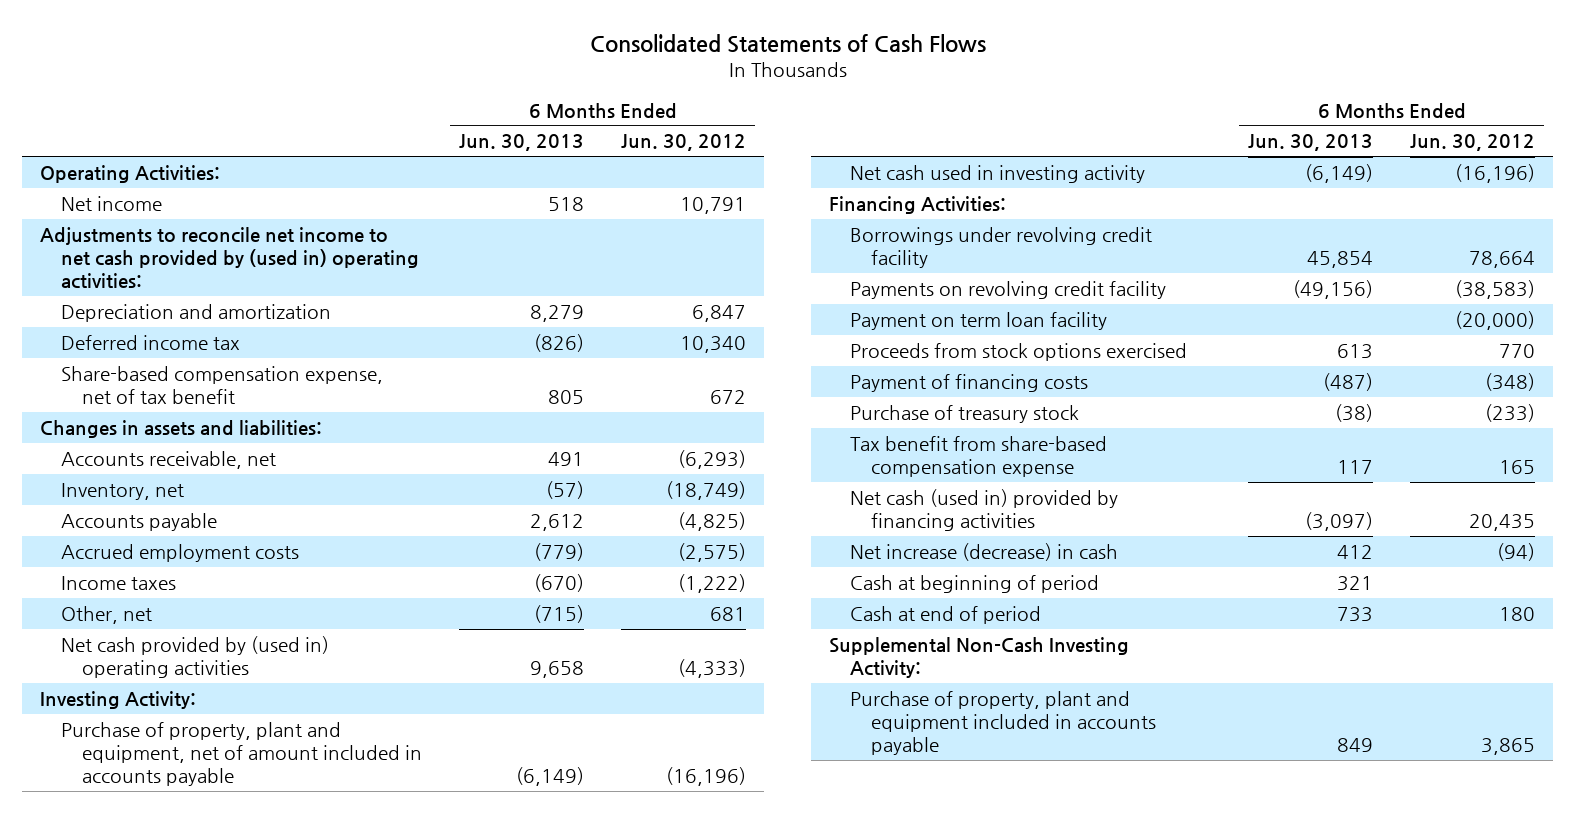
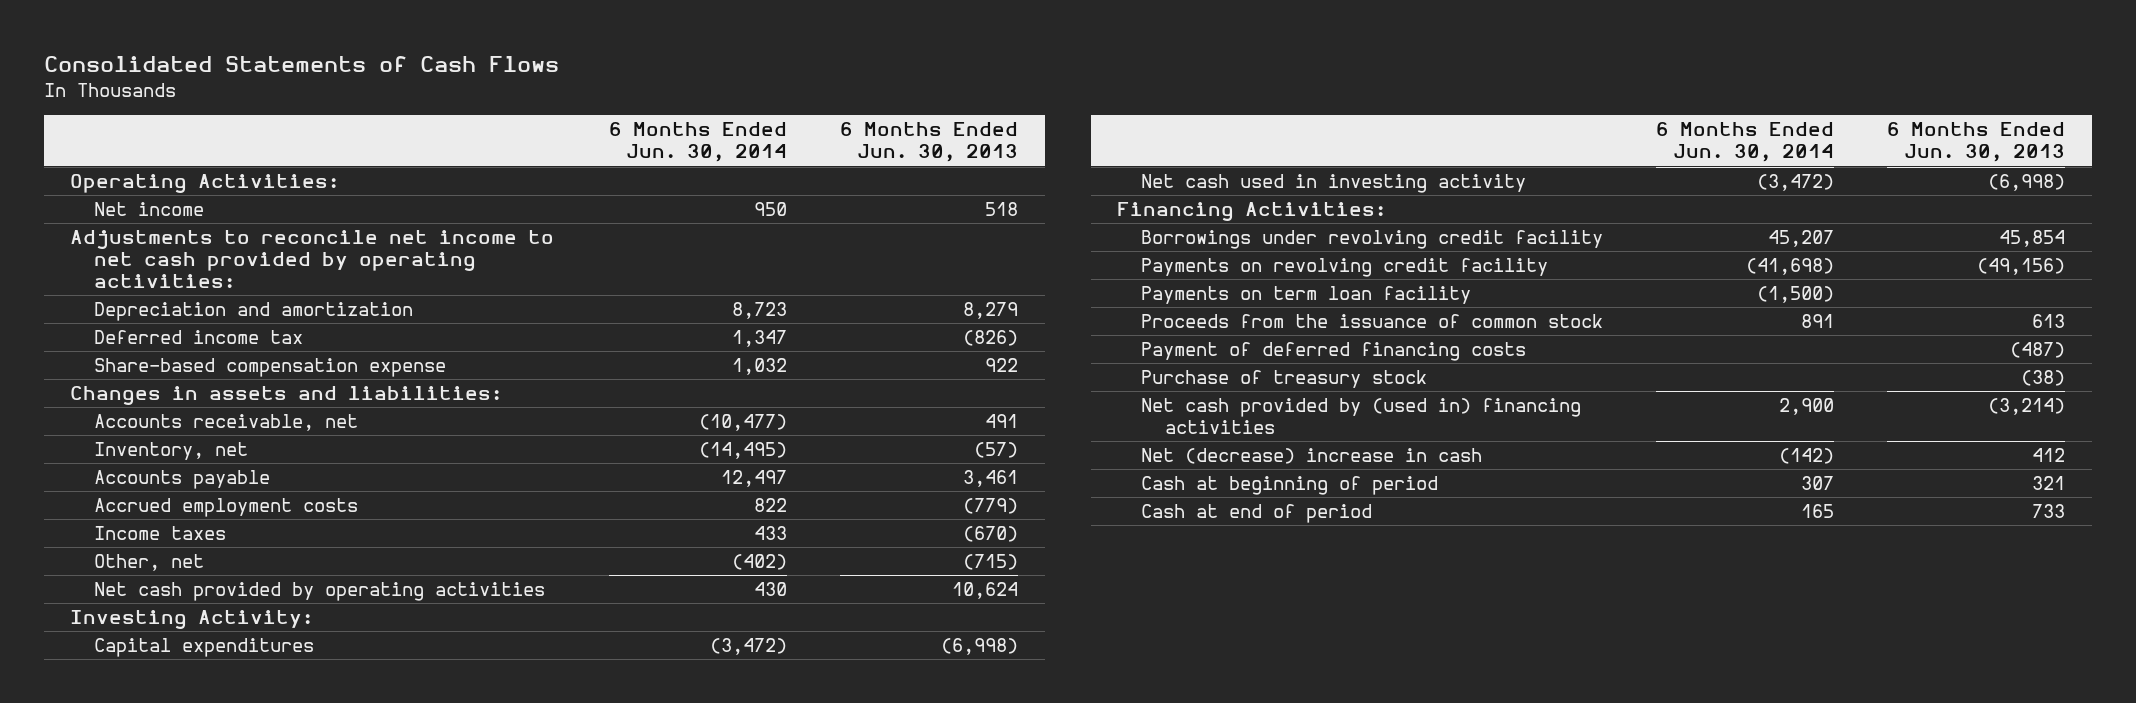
[620,134,746,152] Jun. 30, 2012 -> none
none -> [609,122,788,163] 6 Months Ended Jun. 30, 2014
[40,226,420,290] Adjustments to reconcile net income to net cash provided by (used in) operating activities: -> [70,230,555,289] Adjustments to reconcile net income to net cash provided by operating activities:
[61,365,384,405] Share-based compensation expense, net of tax benefit -> [94,358,447,378] Share-based compensation expense
[548,390,585,405] 805 -> [985,358,1019,373] 922
[530,513,585,531] 2,612 -> [963,470,1019,488] 3,461
[61,635,330,679] Net cash provided by (used in) operating activities -> [94,582,546,602] Net cash provided by operating activities
[530,661,585,679] 9,658 -> [952,582,1019,600] 10,624
[61,721,423,787] Purchase of property, plant and equipment, net of amount included in accounts payable -> none
none -> [94,638,315,658] Capital expenditures
[1305,163,1374,183] (6,149) -> [1988,174,2066,192] (6,998)
[850,311,1108,330] Payment on term loan facility -> [1141,286,1472,305] Payments on term loan facility
[850,342,1188,361] Proceeds from stock options exercised -> [1141,314,1604,329] Proceeds from the issuance of common stock
[850,373,1089,392] Payment of financing costs -> [1141,342,1527,362] Payment of deferred financing costs
[850,435,1108,478] Tax benefit from share-based compensation expense -> none
[850,488,1119,532] Net cash (used in) provided by financing activities -> [1141,398,1582,435] Net cash provided by (used in) financing activities
[1305,512,1374,532] (3,097) -> [1988,398,2066,416] (3,214)
[850,542,1119,561] Net increase (decrease) in cash -> [1141,448,1483,465] Net (decrease) increase in cash
[829,636,1130,679] Supplemental Non-Cash Investing Activity: -> none
[850,690,1157,756] Purchase of property, plant and equipment included in accounts payable -> none

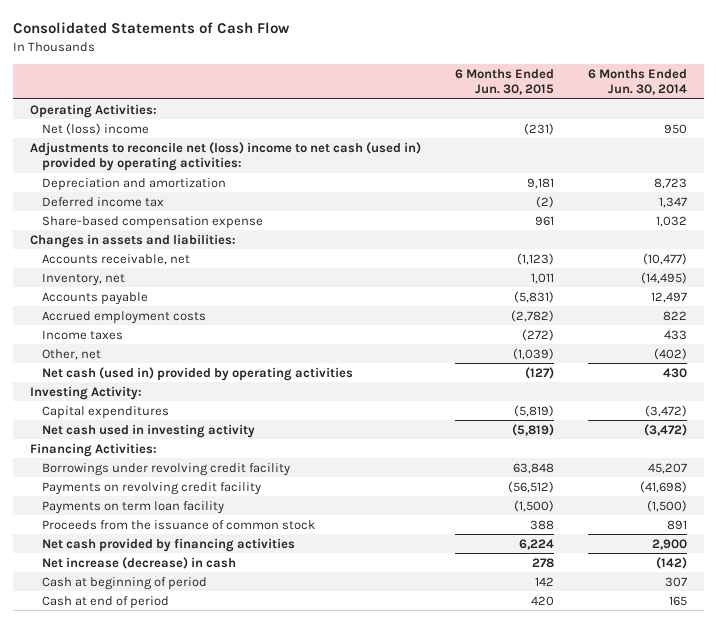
[43,56,559,73] Consolidated Statements of Cash Flows -> [12,22,290,35] Consolidated Statements of Cash Flow
[840,122,1019,163] 6 Months Ended Jun. 30, 2013 -> none
none -> [454,68,554,96] 6 Months Ended Jun. 30, 2015
[94,202,205,217] Net income -> [41,122,149,135] Net (loss) income
[70,230,555,289] Adjustments to reconcile net income to net cash provided by operating activities: -> [29,141,421,172] Adjustments to reconcile net (loss) income to net cash (used in) provided by operating activities:
[94,582,546,602] Net cash provided by operating activities -> [41,366,353,381] Net cash (used in) provided by operating activities
[1141,342,1527,362] Payment of deferred financing costs -> none
[1141,370,1428,389] Purchase of treasury stock -> none
[1141,398,1582,435] Net cash provided by (used in) financing activities -> [41,537,295,552] Net cash provided by financing activities
[1141,448,1483,465] Net (decrease) increase in cash -> [41,556,236,569] Net increase (decrease) in cash

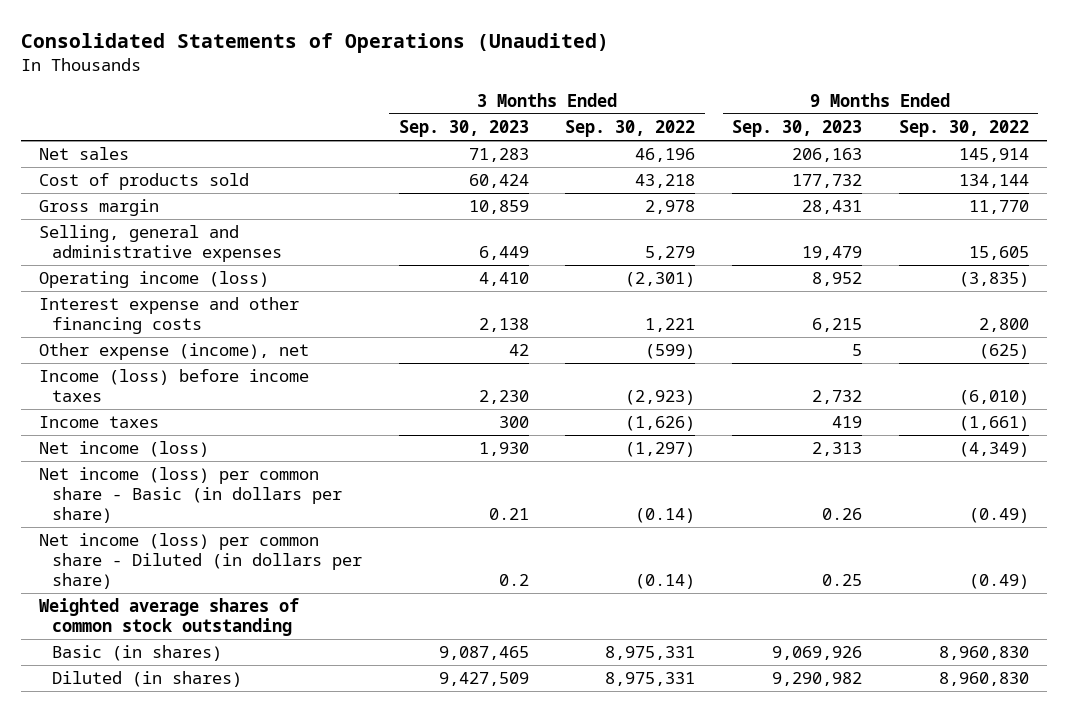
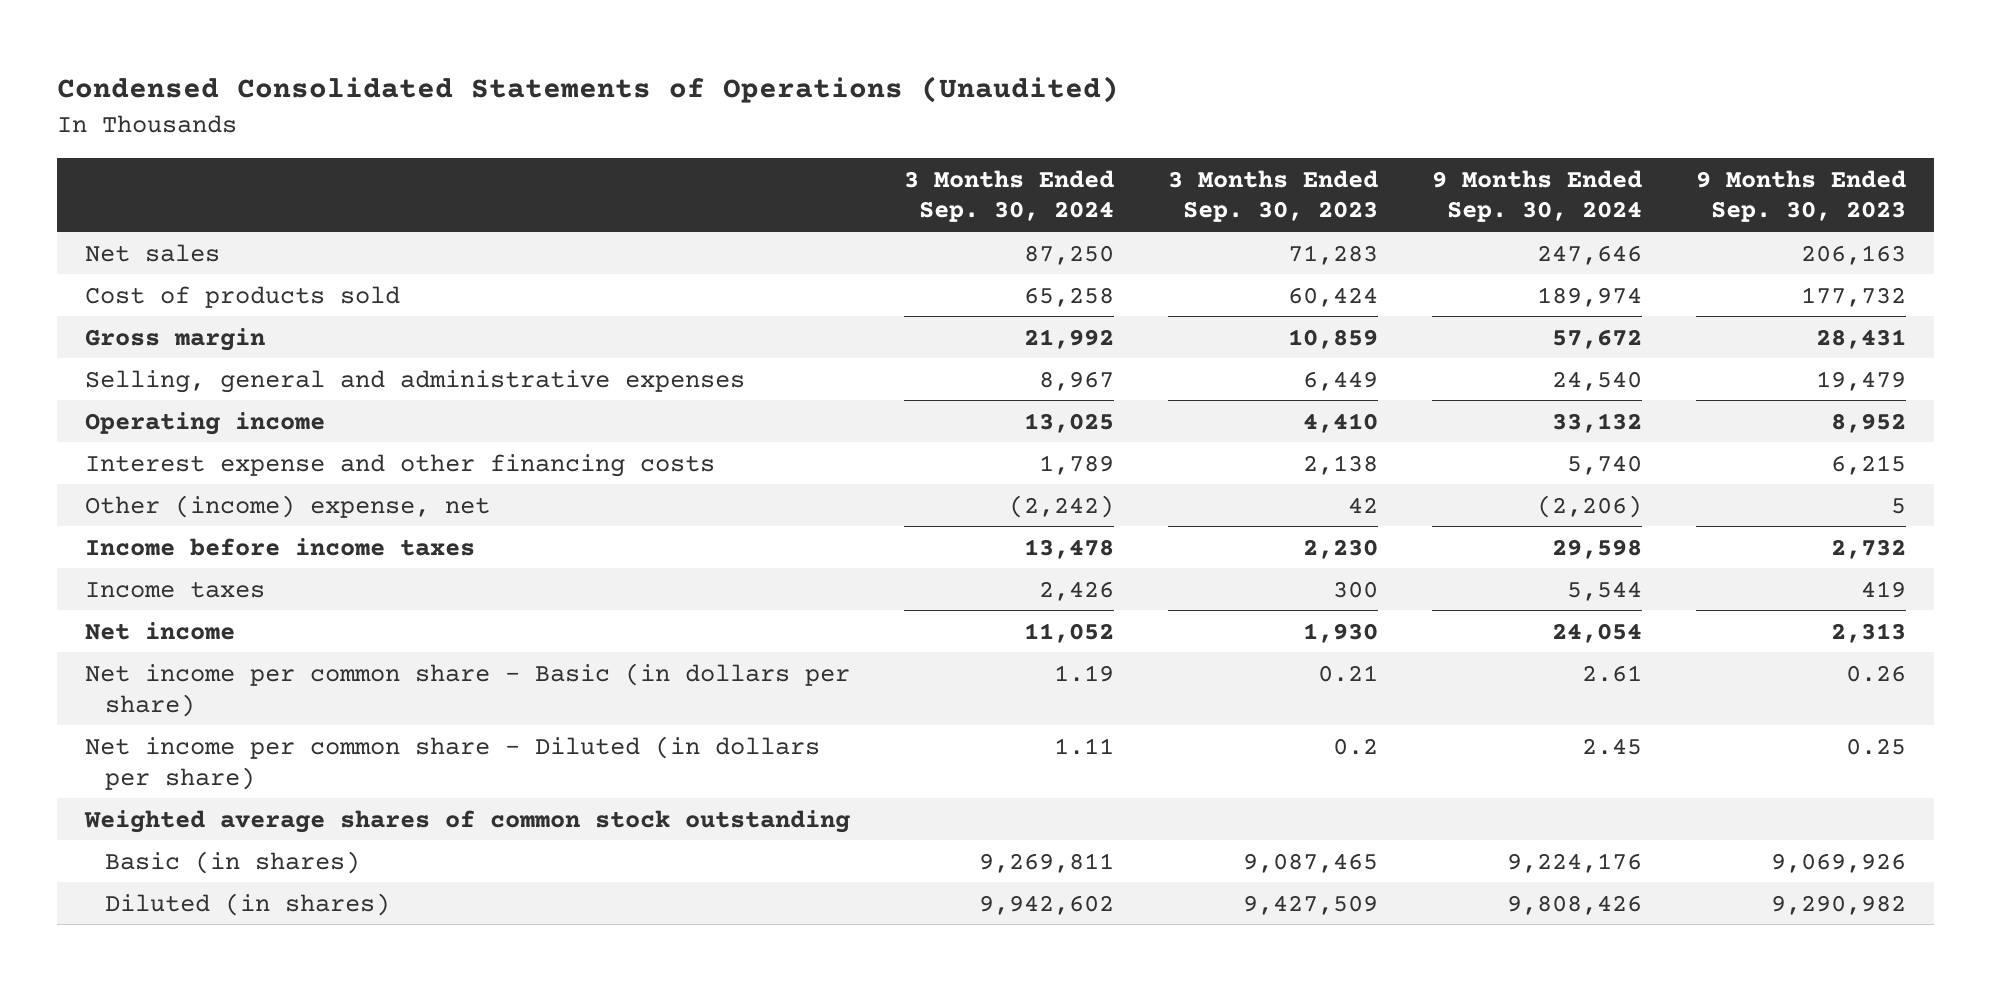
[21,32,610,53] Consolidated Statements of Operations (Unaudited) -> [57,76,1120,104] Condensed Consolidated Statements of Operations (Unaudited)
[565,120,696,138] Sep. 30, 2022 -> none
[898,120,1029,138] Sep. 30, 2022 -> none
none -> [903,169,1114,223] 3 Months Ended Sep. 30, 2024
none -> [1432,169,1643,223] 9 Months Ended Sep. 30, 2024
[39,271,270,289] Operating income (loss) -> [84,411,325,435] Operating income
[39,343,310,361] Other expense (income), net -> [84,494,490,518] Other (income) expense, net
[39,369,310,403] Income (loss) before income taxes -> [84,537,475,556] Income before income taxes
[39,441,210,458] Net income (loss) -> [84,621,235,640] Net income
[39,467,342,524] Net income (loss) per common share - Basic (in dollars per share) -> [84,662,850,717] Net income per common share - Basic (in dollars per share)
[39,533,362,590] Net income (loss) per common share - Diluted (in dollars per share) -> [84,735,820,790] Net income per common share - Diluted (in dollars per share)

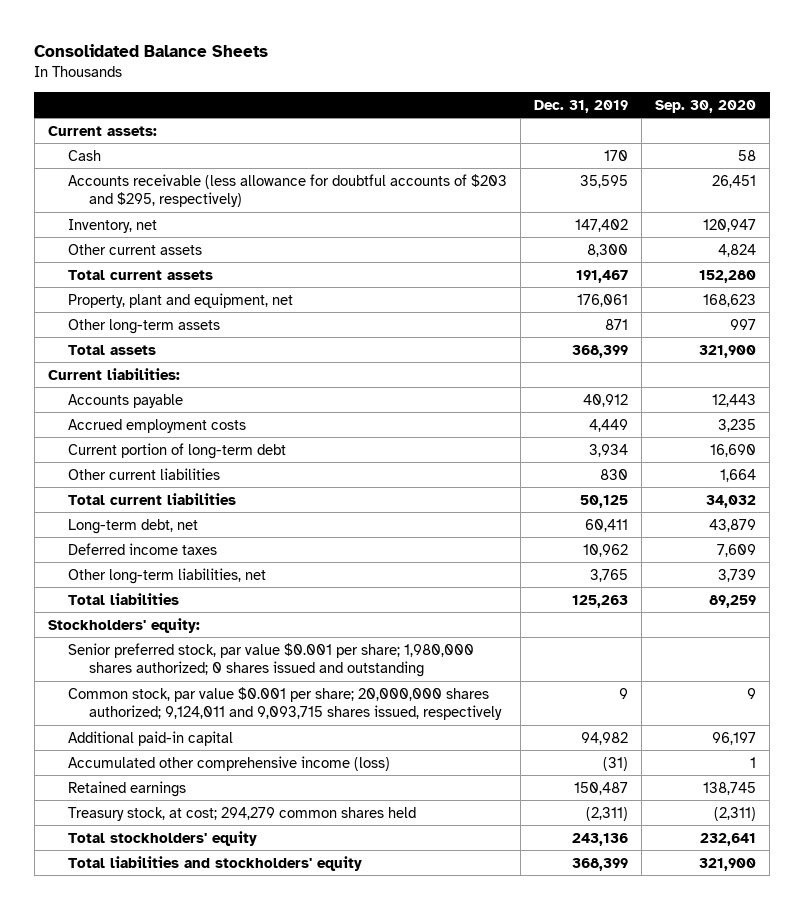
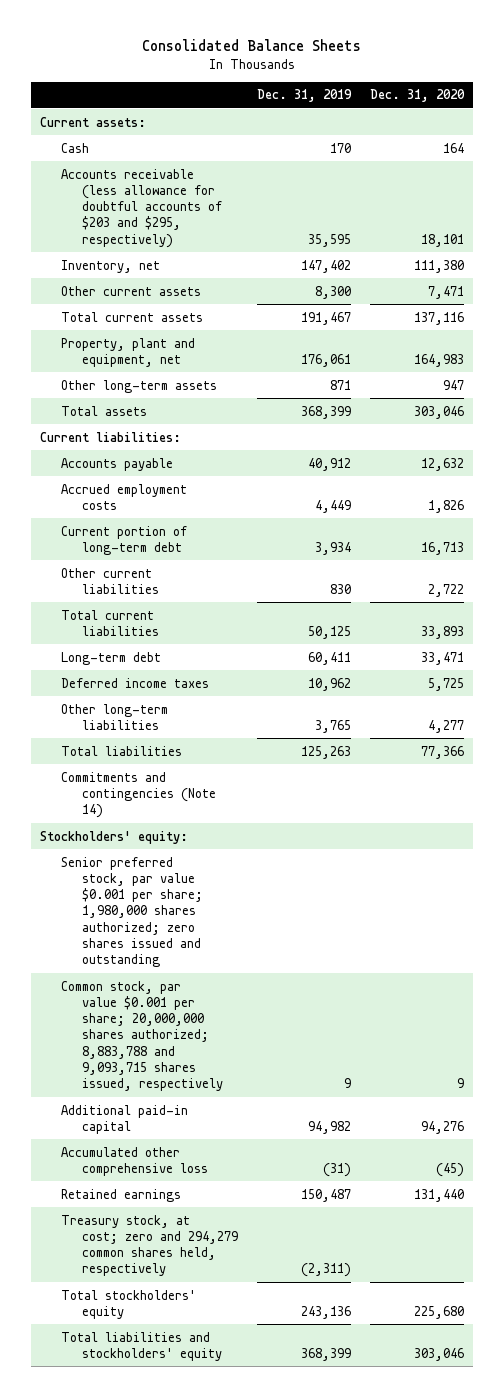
[655,99,757,113] Sep. 30, 2020 -> none
none -> [369,89,465,103] Dec. 31, 2020
[68,518,199,534] Long-term debt, net -> [60,651,161,665] Long-term debt
[68,567,267,584] Other long-term liabilities, net -> [60,703,168,730] Other long-term liabilities
none -> [60,771,216,819] Commitments and contingencies (Note 14)
[68,642,475,678] Senior preferred stock, par value $0.001 per share; 1,980,000 shares authorized; 0 shares issued and outstanding -> [60,856,203,968] Senior preferred stock, par value $0.001 per share; 1,980,000 shares authorized; zero shares issued and outstanding
[68,686,503,721] Common stock, par value $0.001 per share; 20,000,000 shares authorized; 9,124,011 and 9,093,715 shares issued, respectively -> [60,980,223,1092] Common stock, par value $0.001 per share; 20,000,000 shares authorized; 8,883,788 and 9,093,715 shares issued, respectively
[68,755,391,771] Accumulated other comprehensive income (loss) -> [60,1146,208,1176] Accumulated other comprehensive loss
[68,806,417,821] Treasury stock, at cost; 294,279 common shares held -> [60,1214,238,1277] Treasury stock, at cost; zero and 294,279 common shares held, respectively

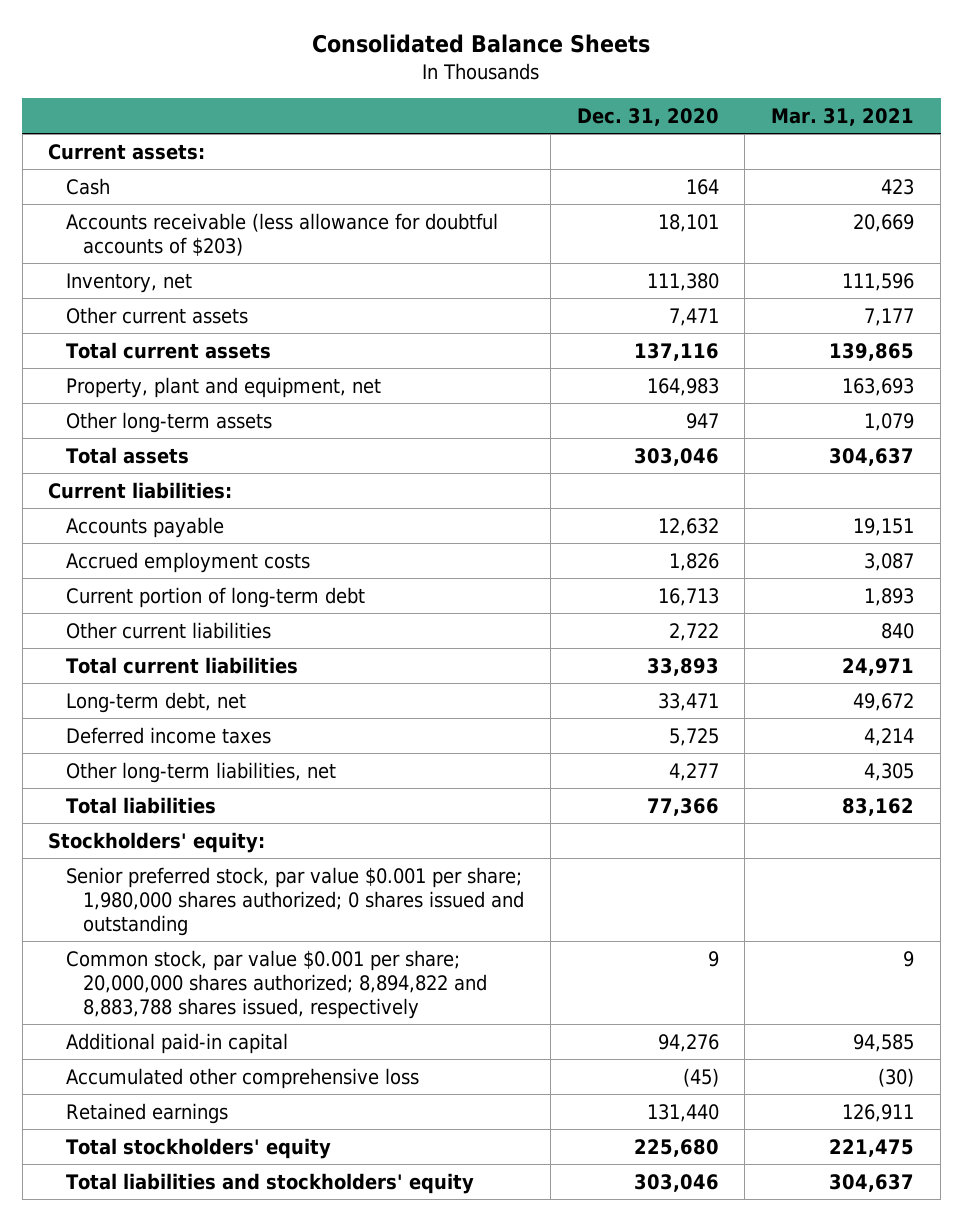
[256,89,352,103] Dec. 31, 2019 -> none
none -> [771,107,915,126] Mar. 31, 2021
[60,168,222,248] Accounts receivable (less allowance for doubtful accounts of $203 and $295, respectively) -> [65,212,498,256] Accounts receivable (less allowance for doubtful accounts of $203)
[60,651,161,665] Long-term debt -> [65,691,246,713] Long-term debt, net
[60,703,168,730] Other long-term liabilities -> [65,761,336,783] Other long-term liabilities, net
[60,771,216,819] Commitments and contingencies (Note 14) -> none
[60,856,203,968] Senior preferred stock, par value $0.001 per share; 1,980,000 shares authorized; zero shares issued and outstanding -> [65,866,524,937] Senior preferred stock, par value $0.001 per share; 1,980,000 shares authorized; 0 shares issued and outstanding
[60,980,223,1092] Common stock, par value $0.001 per share; 20,000,000 shares authorized; 8,883,788 and 9,093,715 shares issued, respectively -> [65,949,487,1020] Common stock, par value $0.001 per share; 20,000,000 shares authorized; 8,894,822 and 8,883,788 shares issued, respectively
[60,1214,238,1277] Treasury stock, at cost; zero and 294,279 common shares held, respectively -> none

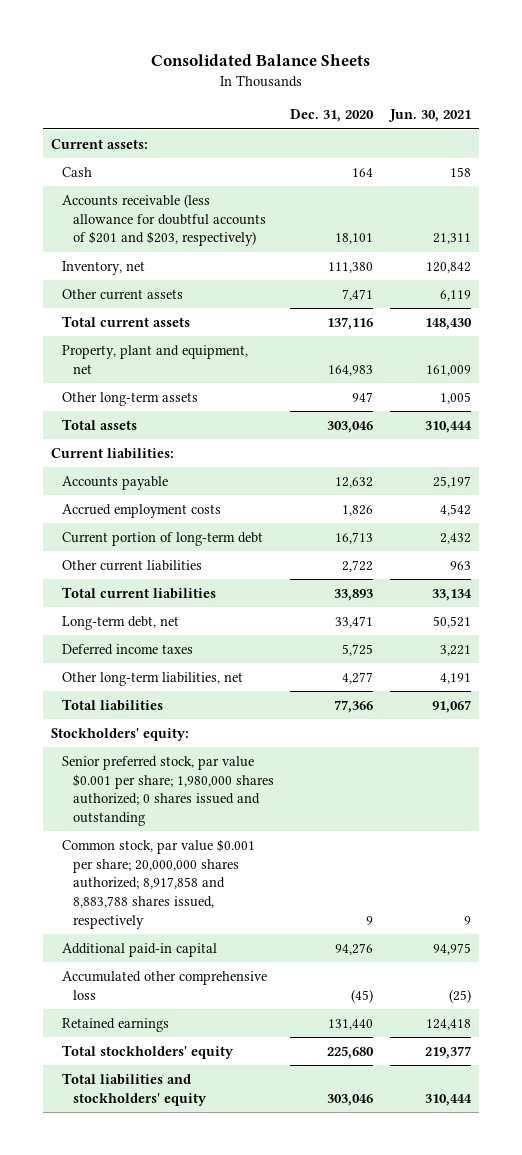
[771,107,915,126] Mar. 31, 2021 -> none
none -> [388,109,472,123] Jun. 30, 2021
[65,212,498,256] Accounts receivable (less allowance for doubtful accounts of $203) -> [62,194,266,247] Accounts receivable (less allowance for doubtful accounts of $201 and $203, respectively)
[65,949,487,1020] Common stock, par value $0.001 per share; 20,000,000 shares authorized; 8,894,822 and 8,883,788 shares issued, respectively -> [62,839,256,929] Common stock, par value $0.001 per share; 20,000,000 shares authorized; 8,917,858 and 8,883,788 shares issued, respectively

